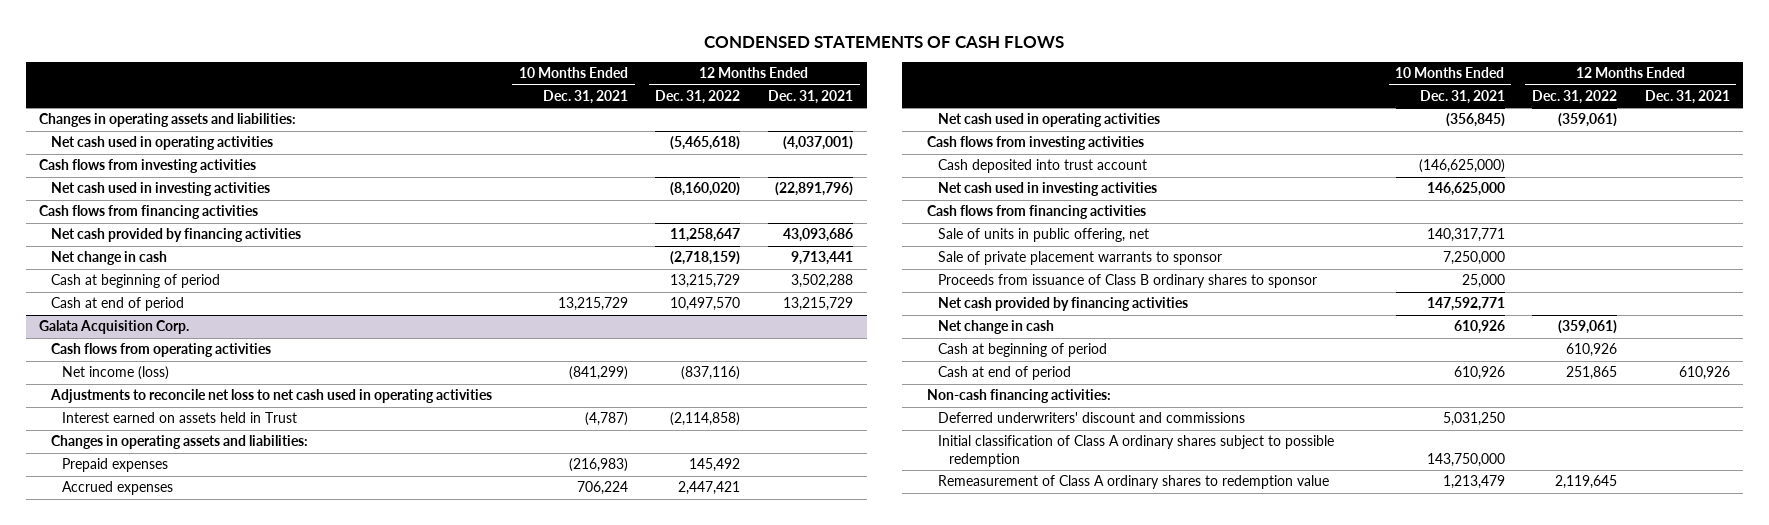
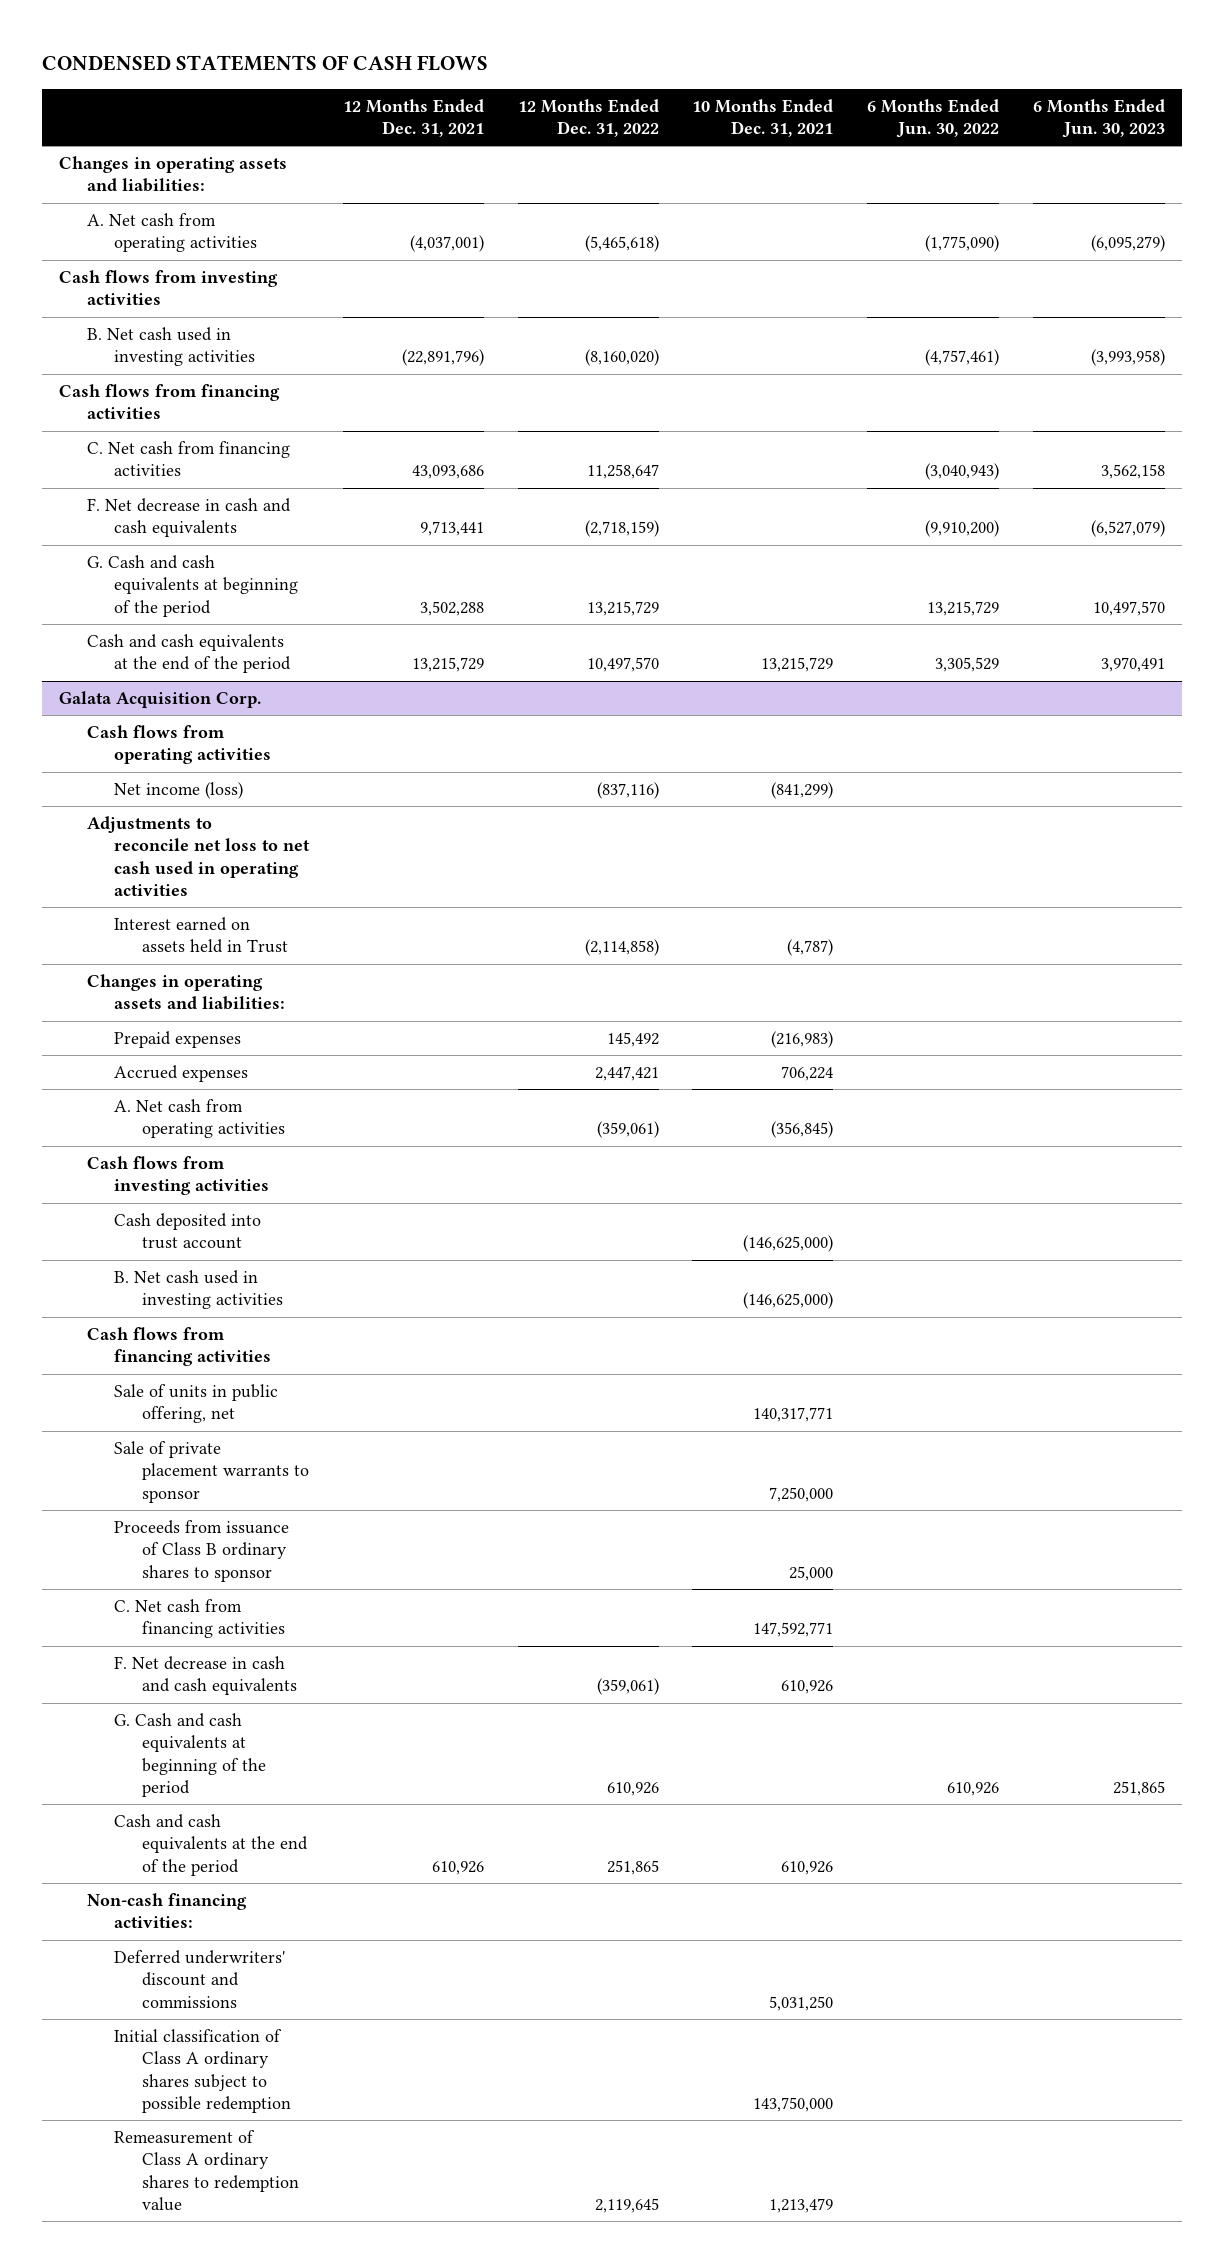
none -> [867,98,1000,138] 6 Months Ended Jun. 30, 2022
none -> [1032,98,1165,138] 6 Months Ended Jun. 30, 2023
[50,136,273,151] Net cash used in operating activities -> [86,213,258,253] A. Net cash from operating activities
[50,182,270,197] Net cash used in investing activities -> [86,327,256,367] B. Net cash used in investing activities
[50,228,301,243] Net cash provided by financing activities -> [86,441,290,477] C. Net cash from financing activities
[50,251,167,266] Net change in cash -> [86,498,291,538] F. Net decrease in cash and cash equivalents
[50,274,220,289] Cash at beginning of period -> [86,555,299,617] G. Cash and cash equivalents at beginning of the period
[50,297,184,312] Cash at end of period -> [86,634,292,674] Cash and cash equivalents at the end of the period
[938,113,1161,128] Net cash used in operating activities -> [114,1099,286,1139] A. Net cash from operating activities
[938,182,1158,197] Net cash used in investing activities -> [114,1270,284,1310] B. Net cash used in investing activities
[1426,182,1505,197] 146,625,000 -> [743,1292,834,1310] (146,625,000)
[938,297,1189,312] Net cash provided by financing activities -> [114,1599,286,1639] C. Net cash from financing activities
[938,320,1055,335] Net change in cash -> [114,1656,298,1696] F. Net decrease in cash and cash equivalents
[938,343,1108,358] Cash at beginning of period -> [114,1713,267,1797] G. Cash and cash equivalents at beginning of the period
[938,366,1072,381] Cash at end of period -> [114,1814,309,1876] Cash and cash equivalents at the end of the period

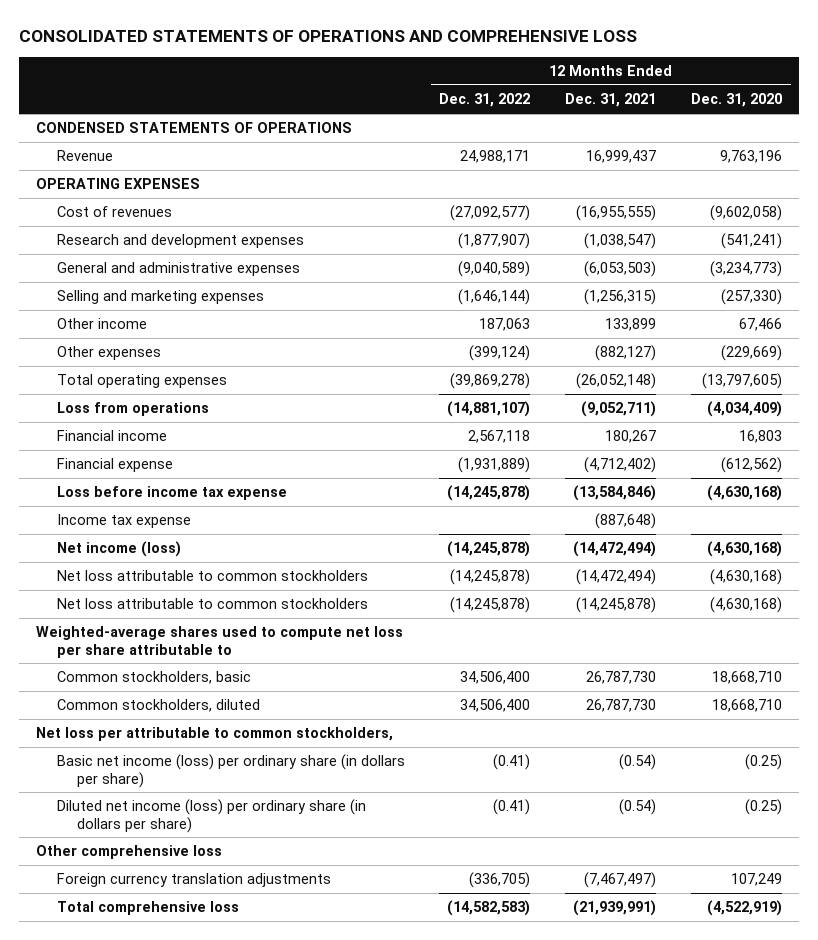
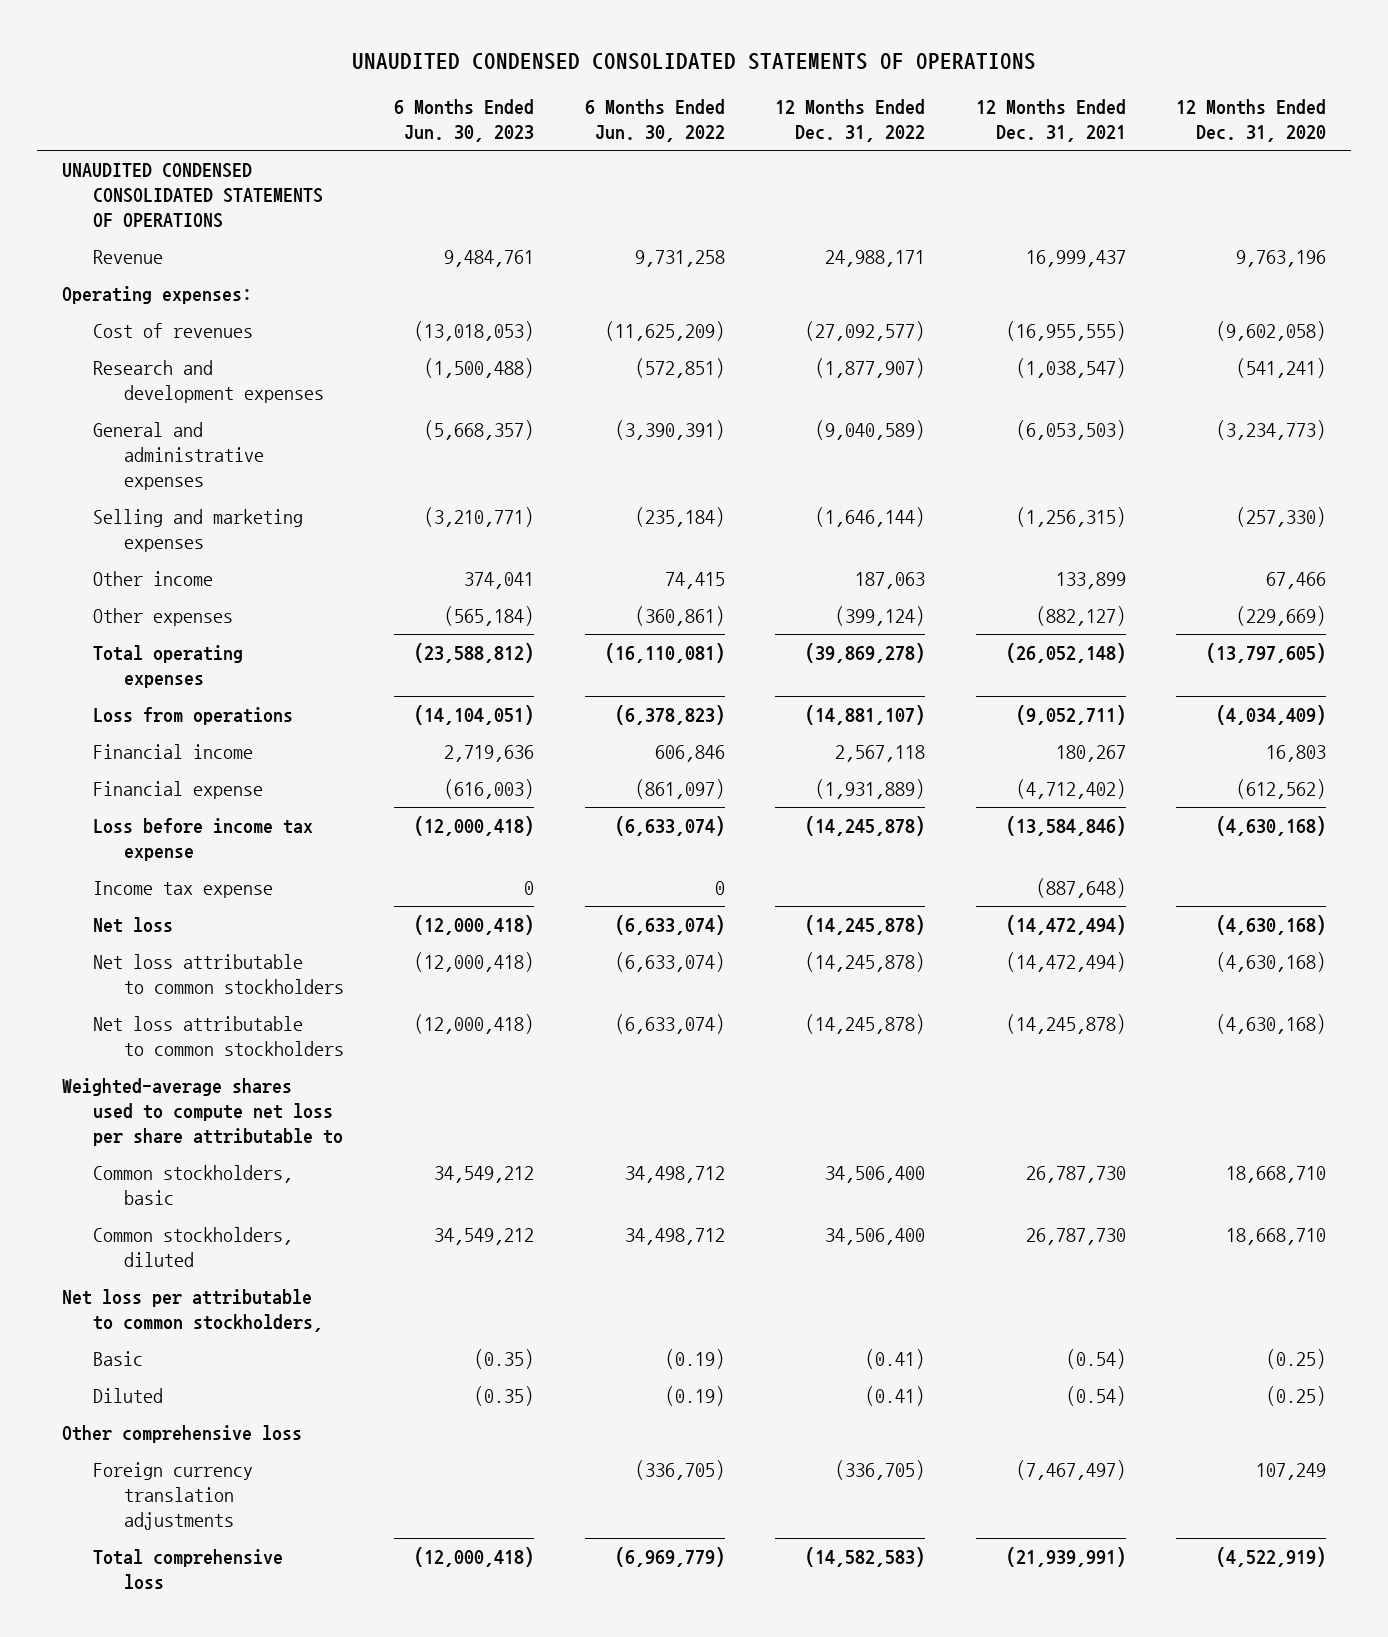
[18,29,637,42] CONSOLIDATED STATEMENTS OF OPERATIONS AND COMPREHENSIVE LOSS -> [352,53,1037,71] UNAUDITED CONDENSED CONSOLIDATED STATEMENTS OF OPERATIONS
none -> [394,99,535,143] 6 Months Ended Jun. 30, 2023
none -> [584,99,725,143] 6 Months Ended Jun. 30, 2022
[36,122,353,134] CONDENSED STATEMENTS OF OPERATIONS -> [62,162,324,229] UNAUDITED CONDENSED CONSOLIDATED STATEMENTS OF OPERATIONS
[36,178,201,190] OPERATING EXPENSES -> [62,285,253,304] Operating expenses:
[56,541,181,558] Net income (loss) -> [93,916,174,933] Net loss
[56,754,405,788] Basic net income (loss) per ordinary share (in dollars per share) -> [93,1350,144,1366] Basic
[56,799,366,833] Diluted net income (loss) per ordinary share (in dollars per share) -> [93,1387,164,1403] Diluted

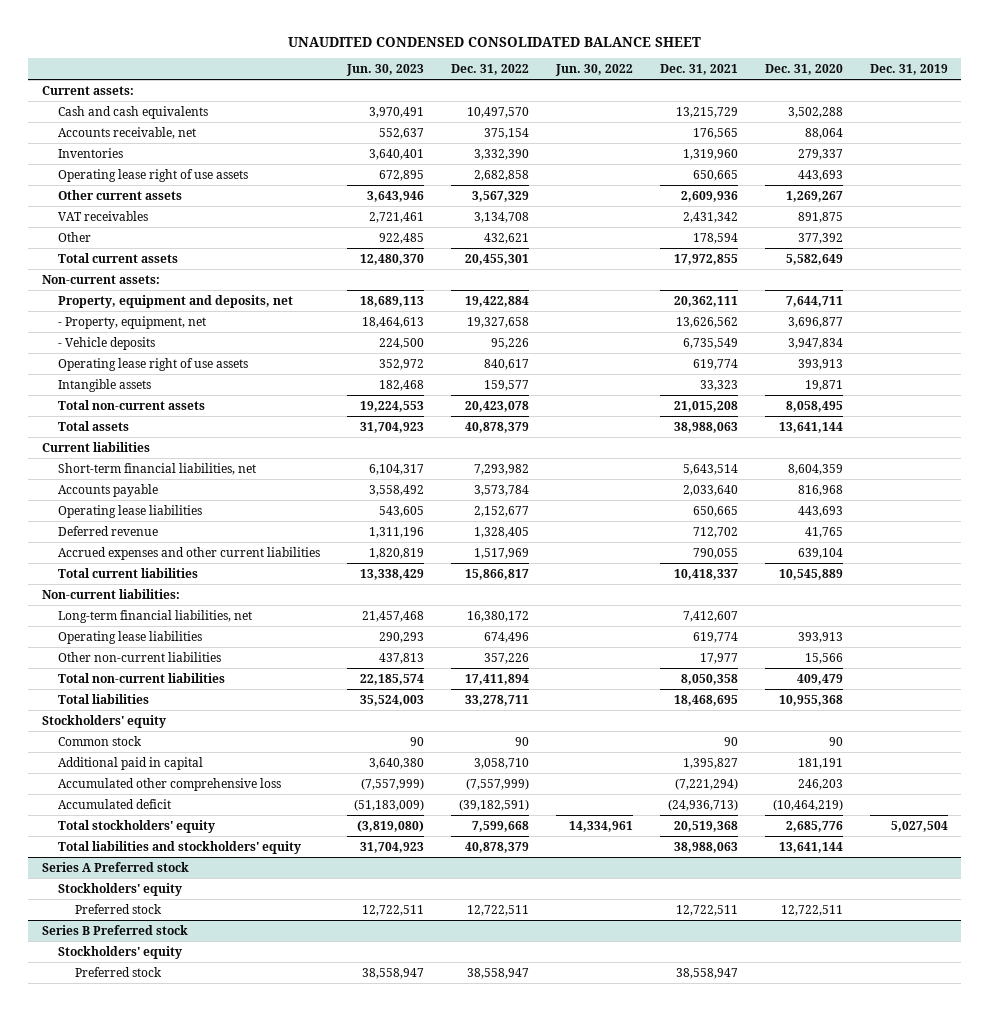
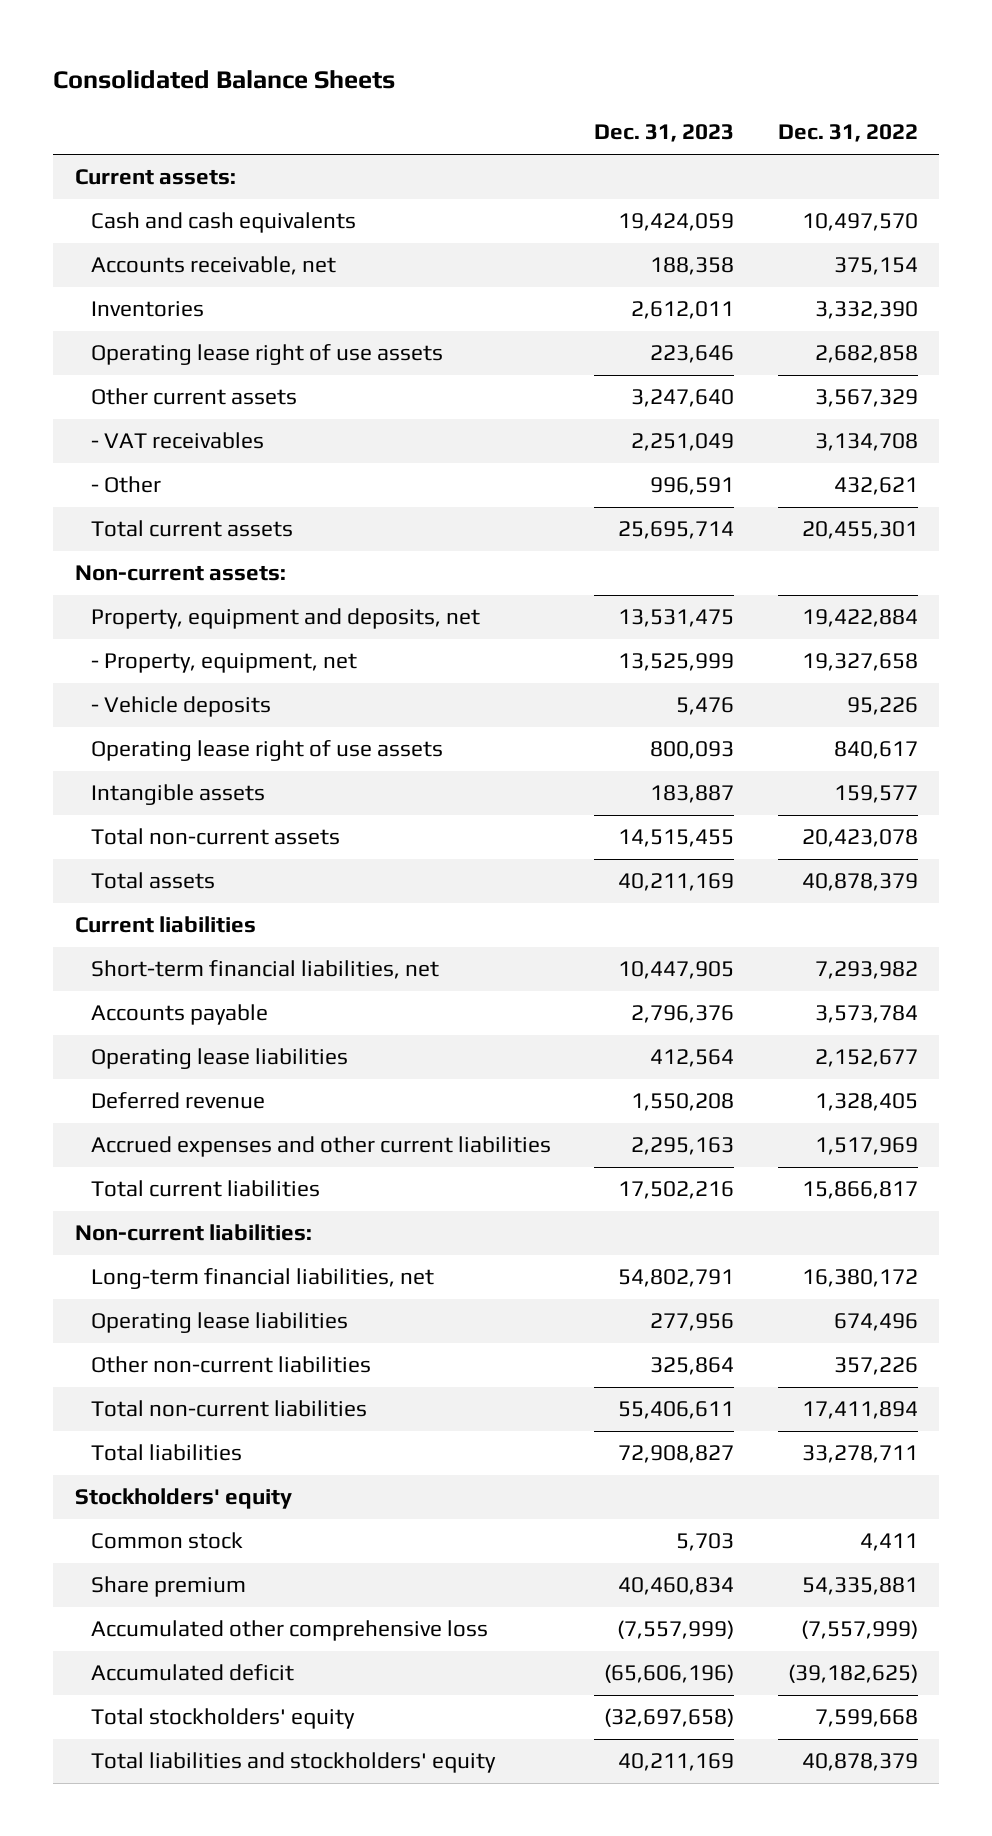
[287,36,701,47] UNAUDITED CONDENSED CONSOLIDATED BALANCE SHEET -> [52,69,395,89] Consolidated Balance Sheets
[346,64,425,77] Jun. 30, 2023 -> none
[554,64,633,77] Jun. 30, 2022 -> none
[659,64,738,76] Dec. 31, 2021 -> none
[764,64,843,76] Dec. 31, 2020 -> none
[869,64,948,76] Dec. 31, 2019 -> none
none -> [594,124,735,143] Dec. 31, 2023
[58,210,149,221] VAT receivables -> [90,432,264,450] - VAT receivables
[58,231,92,242] Other -> [90,476,161,494] - Other
[58,756,204,770] Additional paid in capital -> none
[515,736,530,746] 90 -> [859,1533,918,1552] 4,411
none -> [90,1576,246,1598] Share premium
[459,798,530,811] (39,182,591) -> [787,1664,918,1684] (39,182,625)
[41,861,189,872] Series A Preferred stock -> none
[58,882,183,896] Stockholders' equity -> none
[74,903,162,914] Preferred stock -> none
[41,924,188,935] Series B Preferred stock -> none
[58,945,183,959] Stockholders' equity -> none
[74,966,162,977] Preferred stock -> none

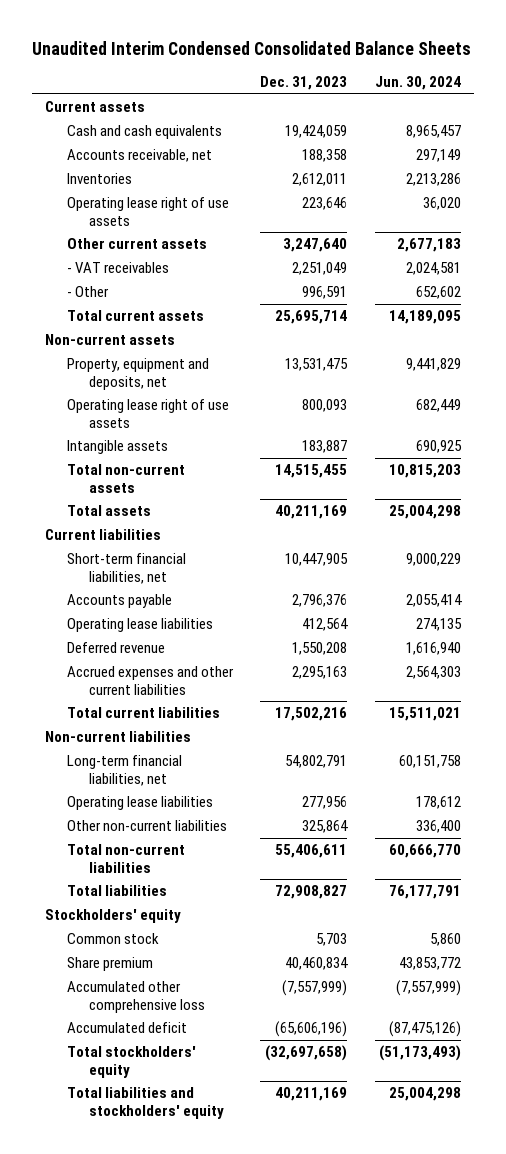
[52,69,395,89] Consolidated Balance Sheets -> [31,40,471,55] Unaudited Interim Condensed Consolidated Balance Sheets
[777,124,918,143] Dec. 31, 2022 -> none
none -> [374,76,461,91] Jun. 30, 2024
[74,169,236,186] Current assets: -> [45,101,146,113] Current assets
[74,565,286,582] Non-current assets: -> [45,334,176,346] Non-current assets
[90,653,357,674] - Property, equipment, net -> none
[90,696,271,718] - Vehicle deposits -> none
[74,1224,312,1242] Non-current liabilities: -> [45,731,192,743] Non-current liabilities

